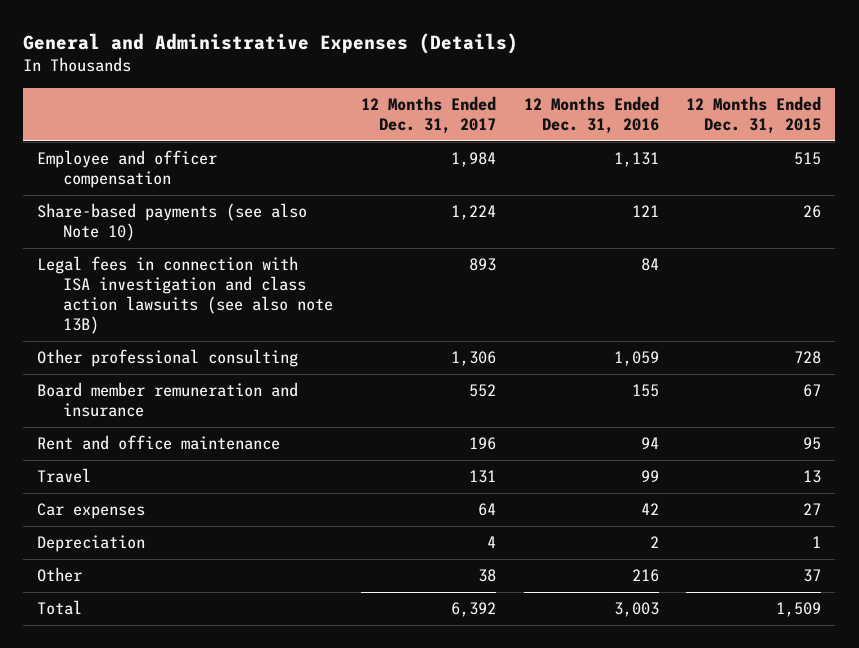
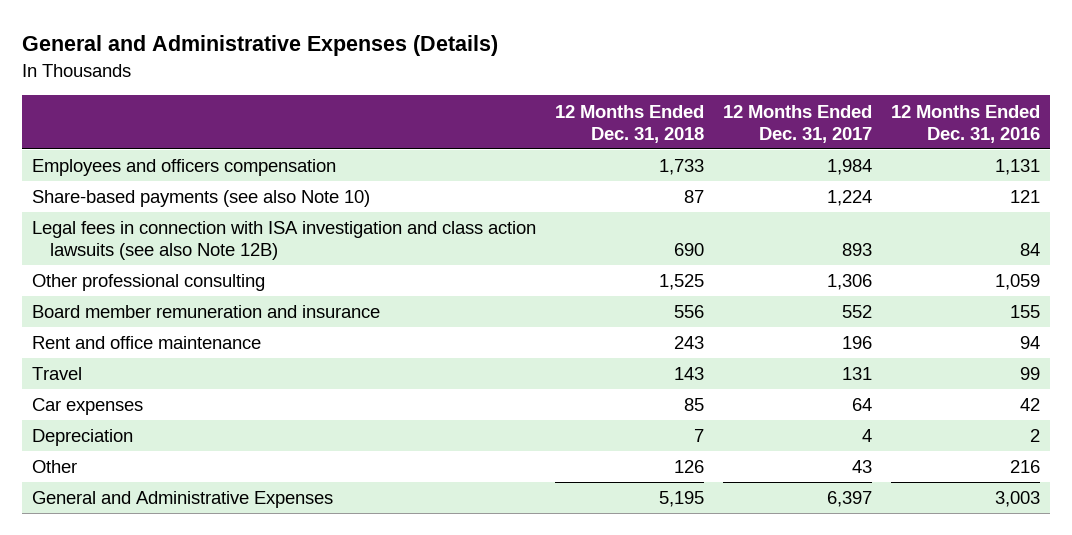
[686,96,822,135] 12 Months Ended Dec. 31, 2015 -> none
none -> [554,104,704,143] 12 Months Ended Dec. 31, 2018
[37,150,218,189] Employee and officer compensation -> [31,159,336,177] Employees and officers compensation
[37,256,333,335] Legal fees in connection with ISA investigation and class action lawsuits (see also note 13B) -> [31,221,536,261] Legal fees in connection with ISA investigation and class action lawsuits (see also Note 12B)
[37,600,83,616] Total -> none
[477,569,496,583] 38 -> [852,460,873,474] 43
none -> [31,491,333,509] General and Administrative Expenses

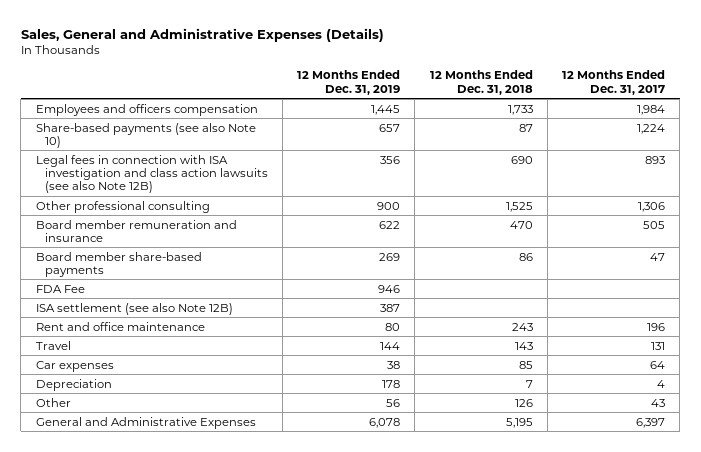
[22,35,499,57] General and Administrative Expenses (Details) -> [20,27,384,42] Sales, General and Administrative Expenses (Details)
[891,104,1041,143] 12 Months Ended Dec. 31, 2016 -> none
none -> [297,70,401,95] 12 Months Ended Dec. 31, 2019
[673,305,704,319] 556 -> [509,220,533,229] 470
[842,305,873,319] 552 -> [642,220,665,229] 505
none -> [35,251,202,277] Board member share-based payments
none -> [35,284,85,293] FDA Fee
none -> [35,302,233,315] ISA settlement (see also Note 12B)

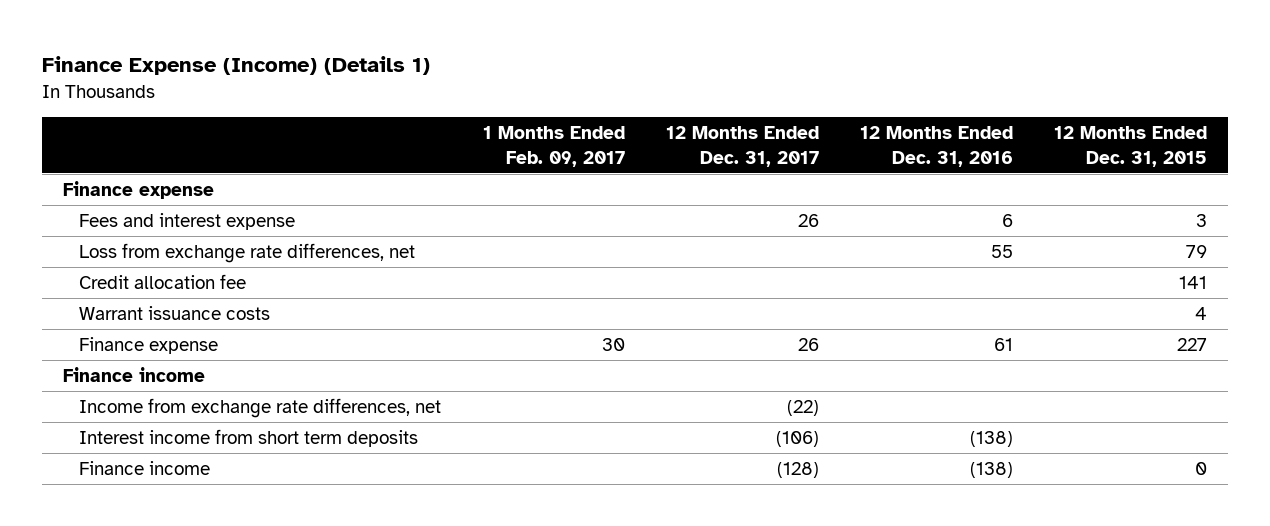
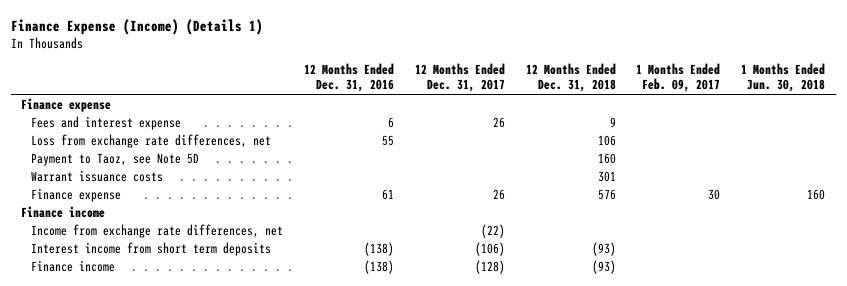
[1054,125,1208,167] 12 Months Ended Dec. 31, 2015 -> none
none -> [525,63,616,93] 12 Months Ended Dec. 31, 2018
none -> [741,63,826,93] 1 Months Ended Jun. 30, 2018
[79,274,247,290] Credit allocation fee -> [30,152,199,166] Payment to Taoz, see Note 5D

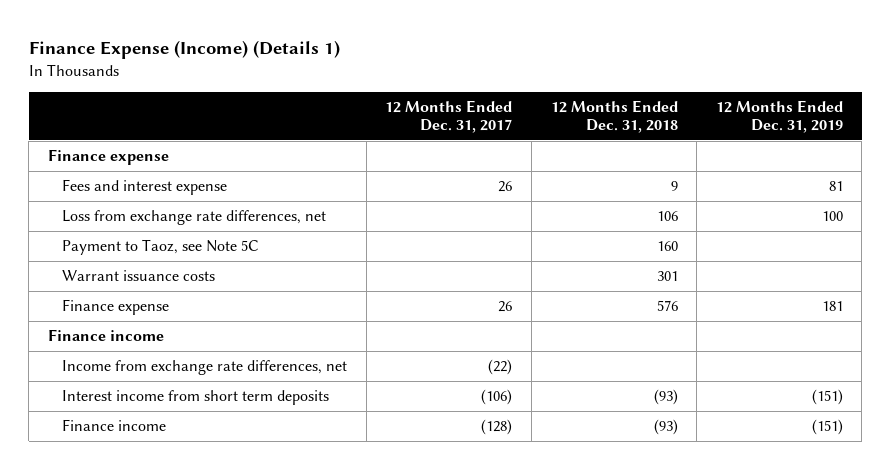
[303,63,394,93] 12 Months Ended Dec. 31, 2016 -> none
[636,63,721,93] 1 Months Ended Feb. 09, 2017 -> none
[741,63,826,93] 1 Months Ended Jun. 30, 2018 -> none
none -> [715,99,843,134] 12 Months Ended Dec. 31, 2019
[30,152,199,166] Payment to Taoz, see Note 5D -> [62,239,260,256] Payment to Taoz, see Note 5C

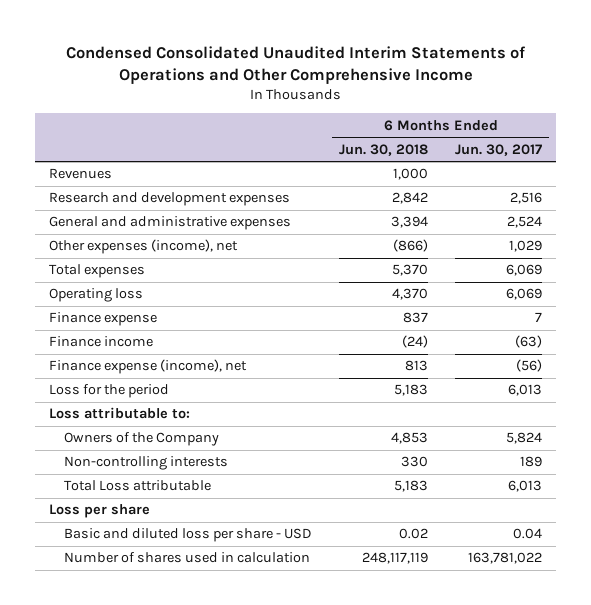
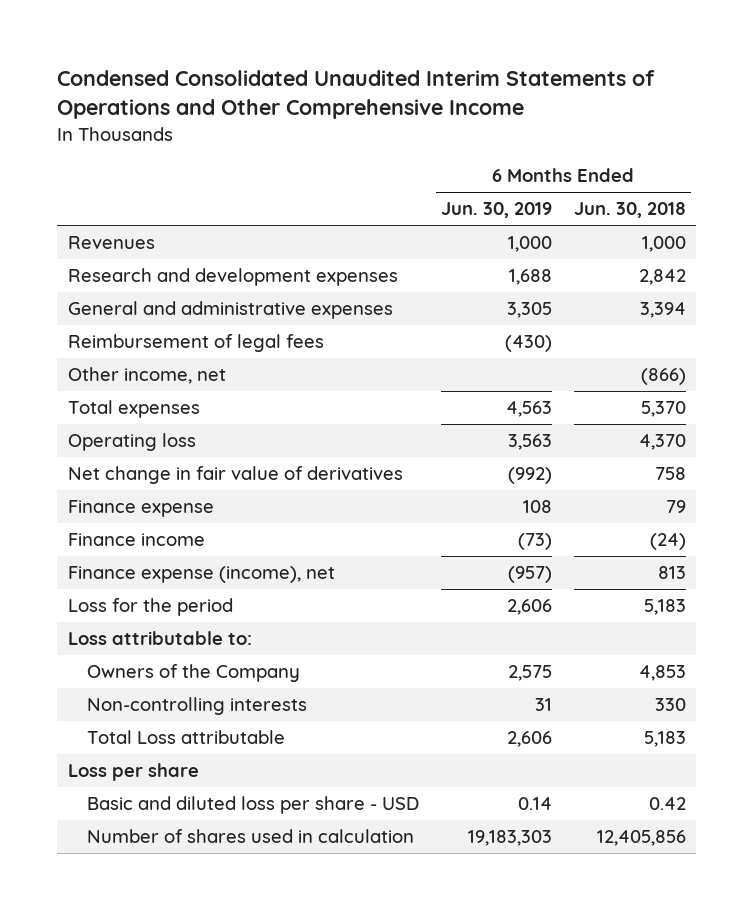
[455,143,543,156] Jun. 30, 2017 -> none
none -> [441,202,553,219] Jun. 30, 2019
none -> [68,334,325,353] Reimbursement of legal fees
[48,239,238,255] Other expenses (income), net -> [68,367,227,385] Other income, net
none -> [68,466,404,485] Net change in fair value of derivatives
[402,312,428,324] 837 -> [665,500,686,514] 79
[398,528,428,540] 0.02 -> [648,797,686,811] 0.42
[361,552,428,565] 248,117,119 -> [596,830,686,847] 12,405,856

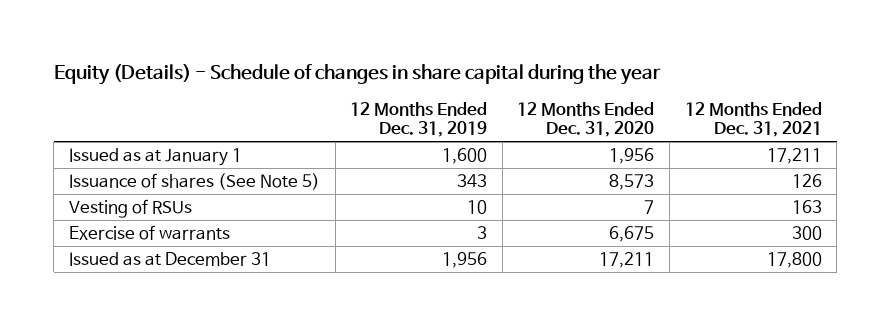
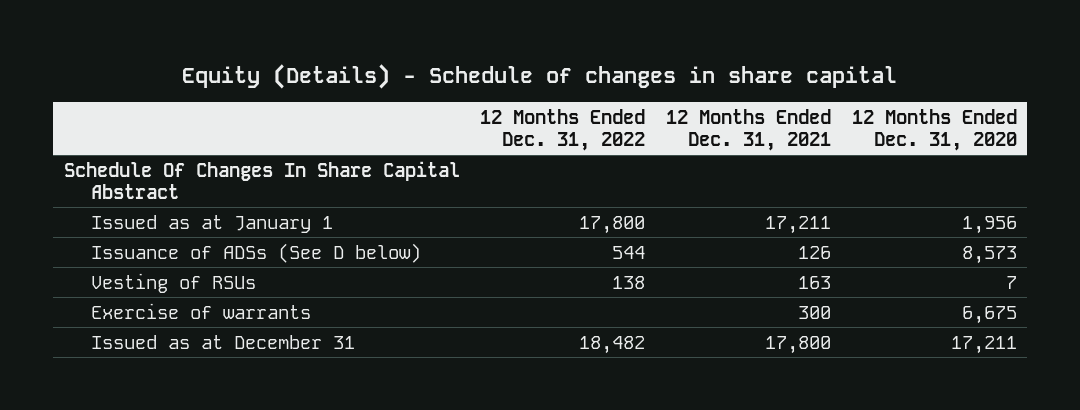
[53,64,661,86] Equity (Details) - Schedule of changes in share capital during the year -> [182,63,898,89] Equity (Details) - Schedule of changes in share capital
[350,101,488,137] 12 Months Ended Dec. 31, 2019 -> none
none -> [480,108,646,151] 12 Months Ended Dec. 31, 2022
none -> [63,160,460,199] Schedule Of Changes In Share Capital Abstract
[69,172,321,190] Issuance of shares (See Note 5) -> [90,242,421,263] Issuance of ADSs (See D below)

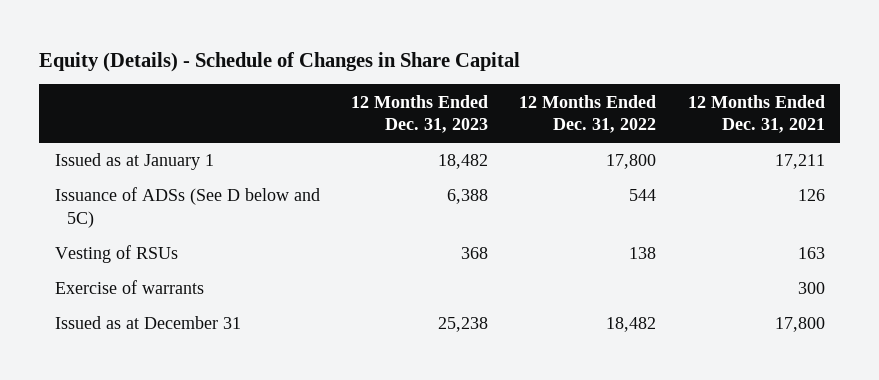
[182,63,898,89] Equity (Details) - Schedule of changes in share capital -> [38,51,520,72] Equity (Details) - Schedule of Changes in Share Capital
[851,108,1017,151] 12 Months Ended Dec. 31, 2020 -> none
none -> [350,94,488,134] 12 Months Ended Dec. 31, 2023
[63,160,460,199] Schedule Of Changes In Share Capital Abstract -> none
[90,242,421,263] Issuance of ADSs (See D below) -> [54,187,320,228] Issuance of ADSs (See D below and 5C)

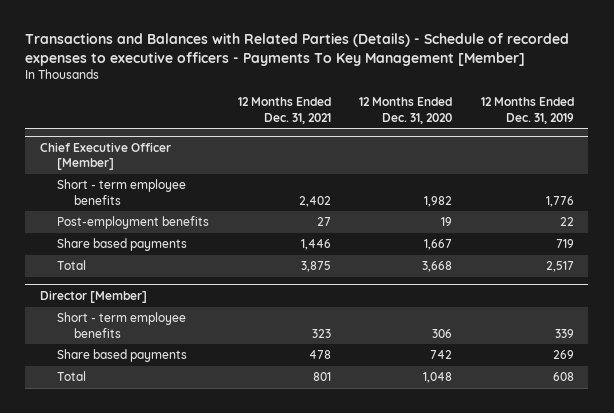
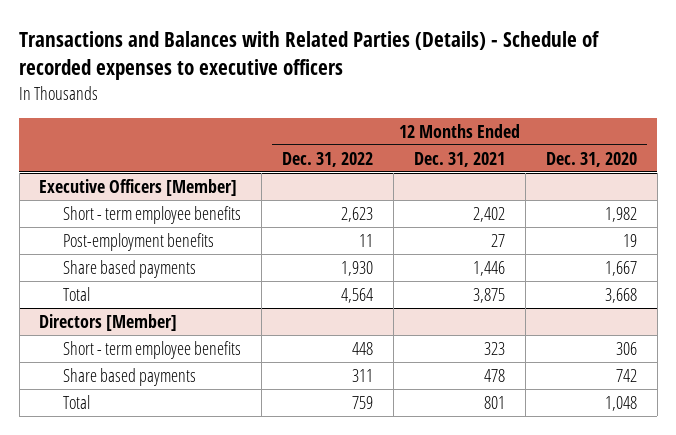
[25,33,570,66] Transactions and Balances with Related Parties (Details) - Schedule of recorded expenses to executive officers - Payments To Key Management [Member] -> [19,31,601,81] Transactions and Balances with Related Parties (Details) - Schedule of recorded expenses to executive officers
[480,97,574,124] 12 Months Ended Dec. 31, 2019 -> none
none -> [282,151,374,167] Dec. 31, 2022
[39,141,171,171] Chief Executive Officer [Member] -> [39,178,238,196] Executive Officers [Member]
[39,289,147,303] Director [Member] -> [39,313,178,331] Directors [Member]

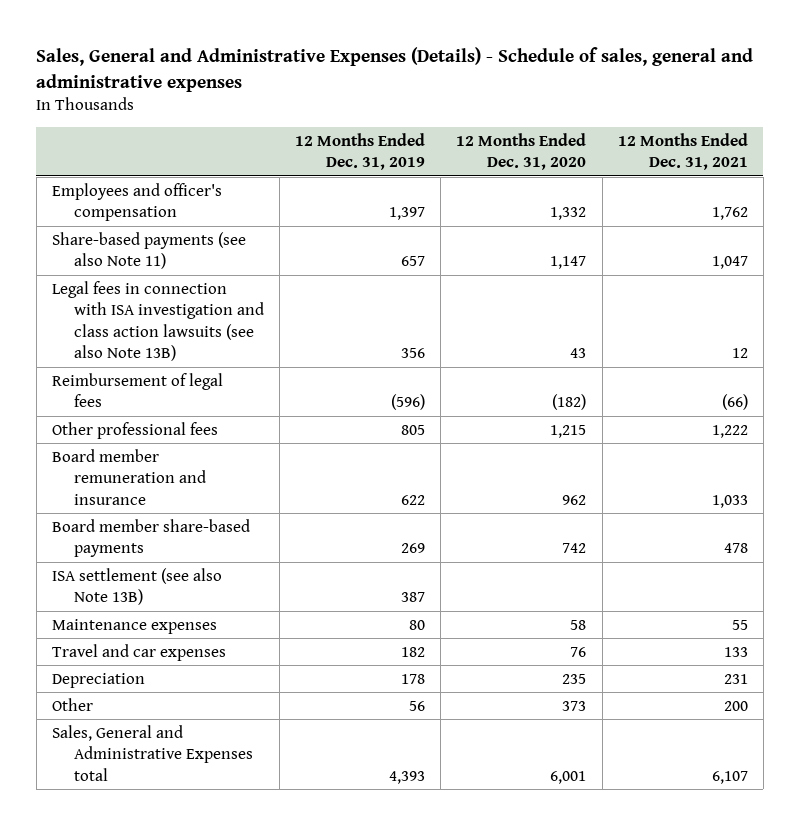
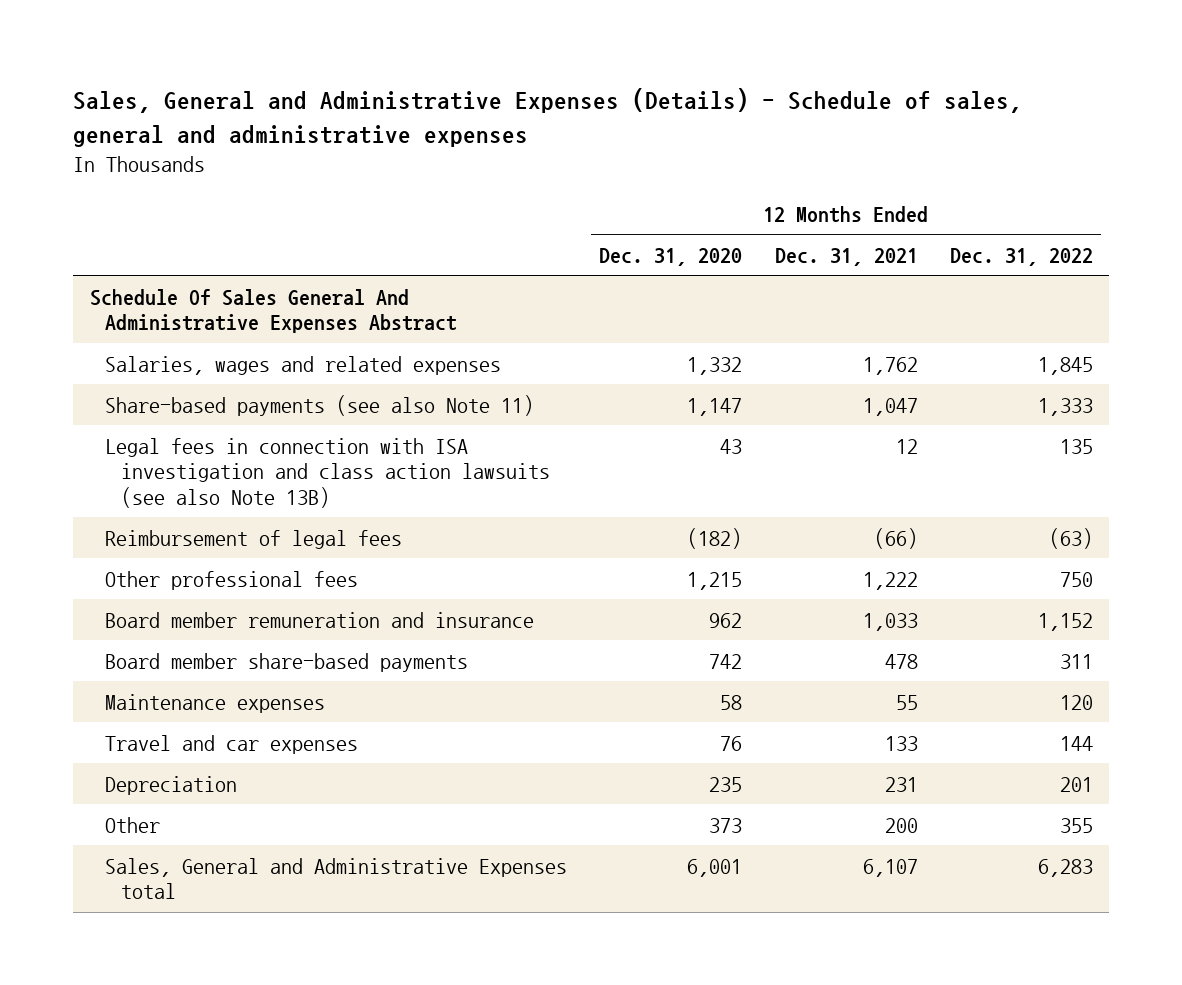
[295,132,426,171] 12 Months Ended Dec. 31, 2019 -> none
none -> [949,247,1093,266] Dec. 31, 2022
none -> [89,288,458,334] Schedule Of Sales General And Administrative Expenses Abstract
[51,182,222,222] Employees and officer's compensation -> [105,355,502,375] Salaries, wages and related expenses
[51,567,222,606] ISA settlement (see also Note 13B) -> none

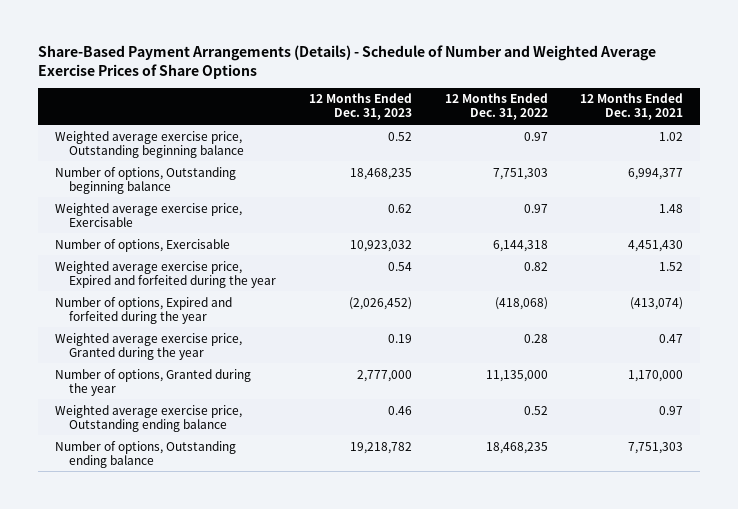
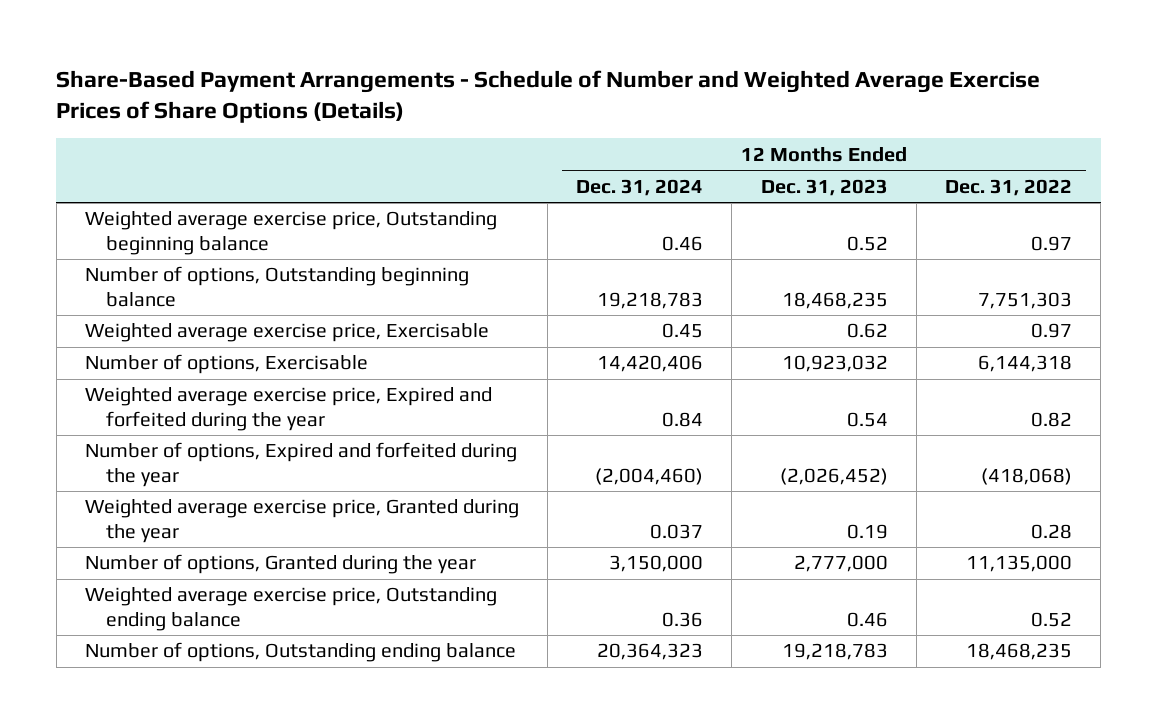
[38,44,657,79] Share-Based Payment Arrangements (Details) - Schedule of Number and Weighted Average Exercise Prices of Share Options -> [56,70,1041,124] Share-Based Payment Arrangements - Schedule of Number and Weighted Average Exercise Prices of Share Options (Details)
[580,93,684,121] 12 Months Ended Dec. 31, 2021 -> none
none -> [576,178,704,196] Dec. 31, 2024
[350,441,413,454] 19,218,782 -> [781,643,888,661] 19,218,783

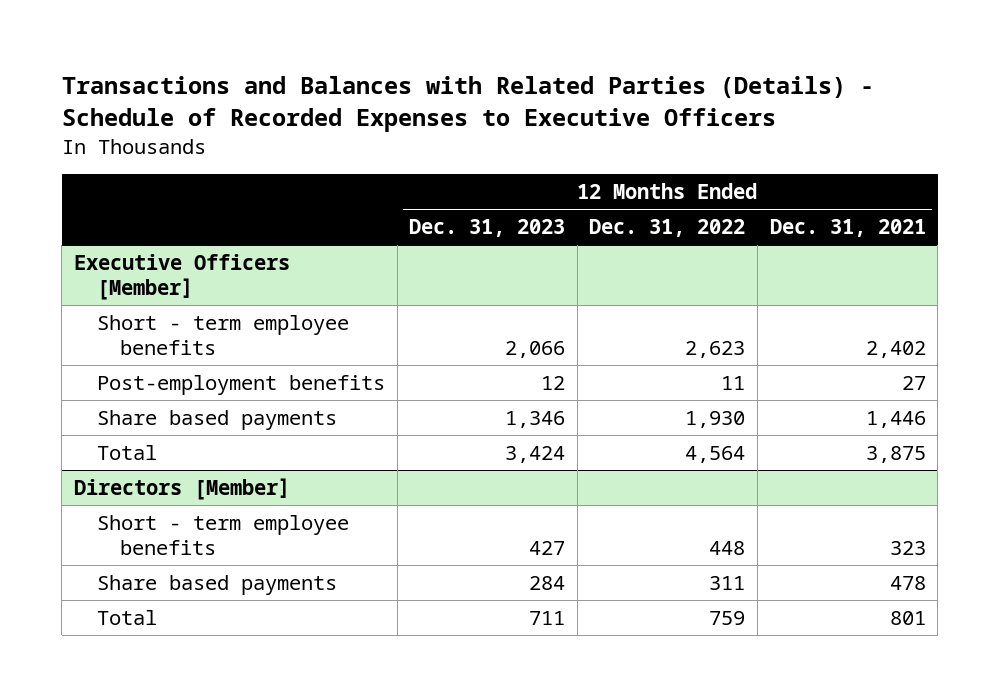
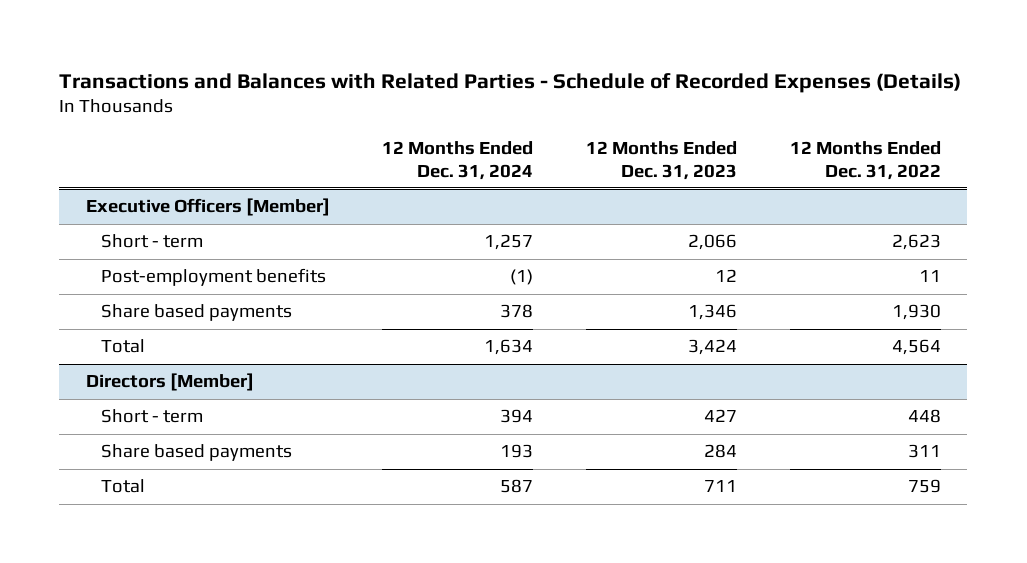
[61,75,874,132] Transactions and Balances with Related Parties (Details) - Schedule of Recorded Expenses to Executive Officers -> [59,72,962,93] Transactions and Balances with Related Parties - Schedule of Recorded Expenses (Details)
[769,219,926,238] Dec. 31, 2021 -> none
none -> [382,141,534,180] 12 Months Ended Dec. 31, 2024
[96,314,349,355] Short - term employee benefits -> [101,234,204,249] Short - term
[96,514,349,555] Short - term employee benefits -> [101,409,204,424] Short - term

